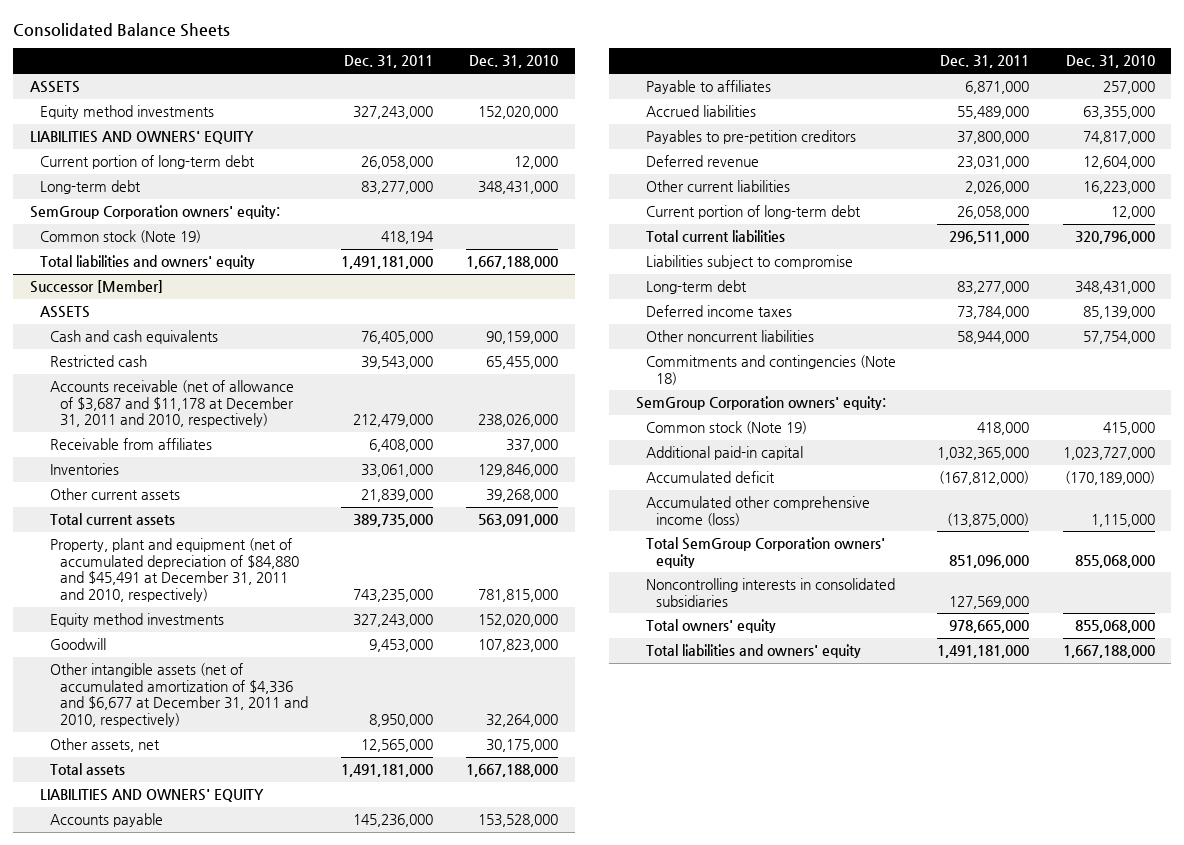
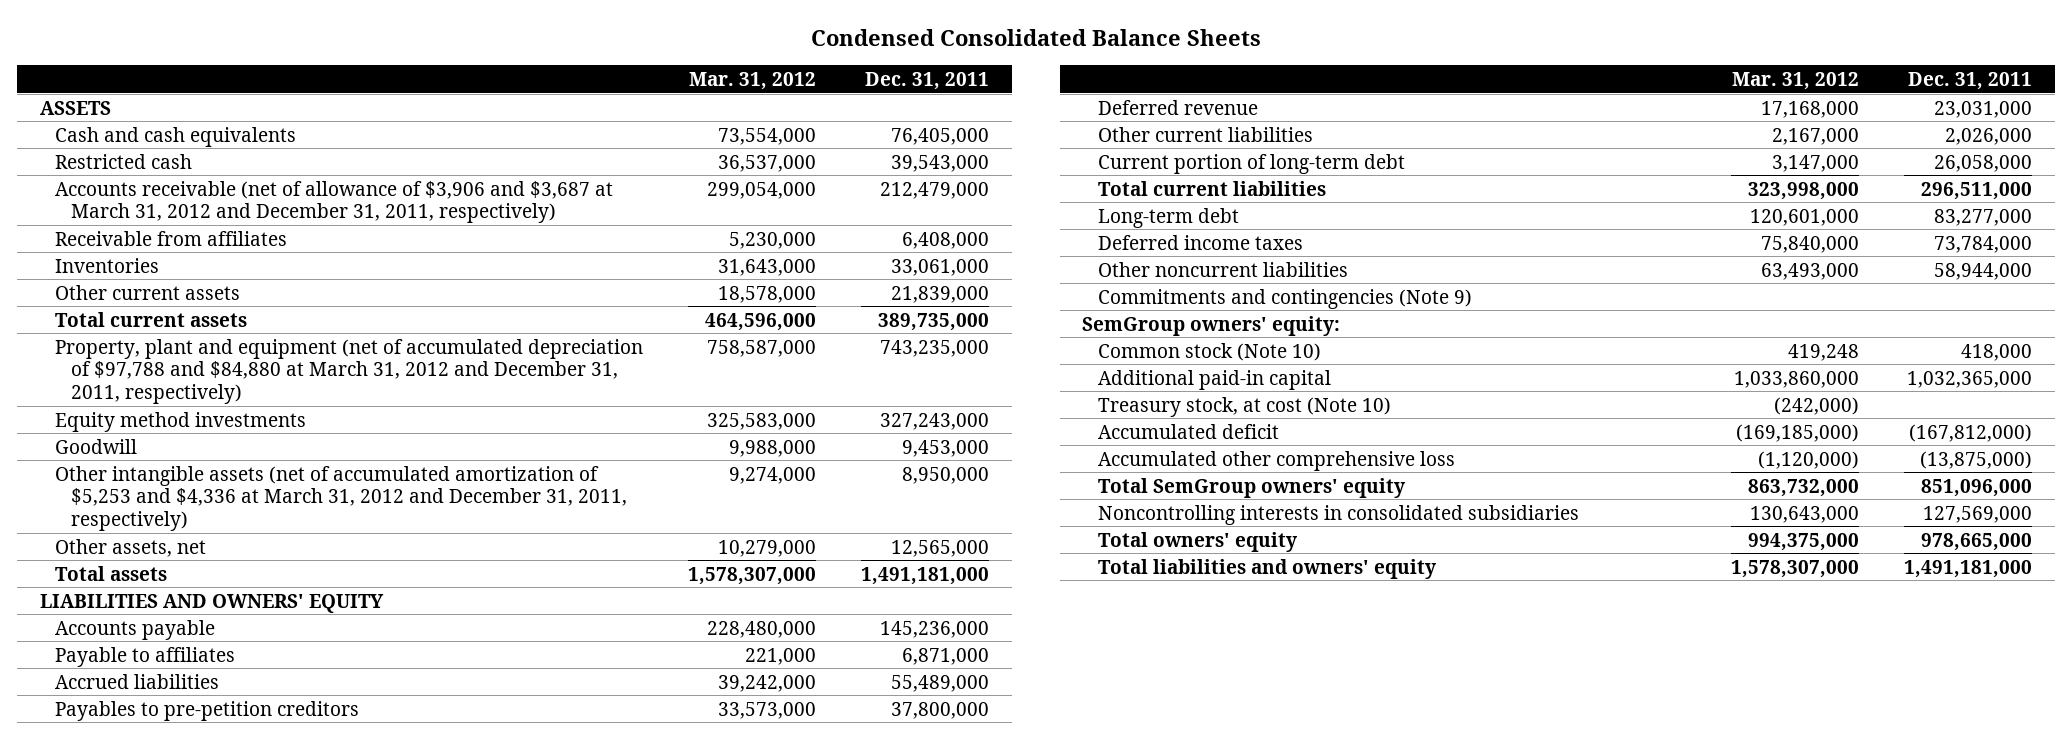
[13,22,231,37] Consolidated Balance Sheets -> [810,29,1261,47] Condensed Consolidated Balance Sheets
[469,55,559,69] Dec. 31, 2010 -> none
none -> [689,71,817,90] Mar. 31, 2012
[39,105,214,120] Equity method investments -> none
[29,131,254,145] LIABILITIES AND OWNERS' EQUITY -> none
[39,155,255,170] Current portion of long-term debt -> none
[39,180,141,195] Long-term debt -> none
[29,205,280,220] SemGroup Corporation owners' equity: -> none
[39,230,201,244] Common stock (Note 19) -> none
[39,255,255,270] Total liabilities and owners' equity -> none
[29,280,163,294] Successor [Member] -> none
[39,306,90,319] ASSETS -> none
[49,380,294,428] Accounts receivable (net of allowance of $3,687 and $11,178 at December 31, 2011 and 2010, respectively) -> [55,180,614,224] Accounts receivable (net of allowance of $3,906 and $3,687 at March 31, 2012 and December 31, 2011, respectively)
[49,538,299,602] Property, plant and equipment (net of accumulated depreciation of $84,880 and $45,491 at December 31, 2011 and 2010, respectively) -> [55,338,644,405] Property, plant and equipment (net of accumulated depreciation of $97,788 and $84,880 at March 31, 2012 and December 31, 2011, respectively)
[49,663,308,727] Other intangible assets (net of accumulated amortization of $4,336 and $6,677 at December 31, 2011 and 2010, respectively) -> [55,465,627,532] Other intangible assets (net of accumulated amortization of $5,253 and $4,336 at March 31, 2012 and December 31, 2011, respectively)
[645,255,853,270] Liabilities subject to compromise -> none
[645,355,896,385] Commitments and contingencies (Note 18) -> [1097,288,1472,309] Commitments and contingencies (Note 9)
[635,396,886,411] SemGroup Corporation owners' equity: -> [1082,315,1341,336] SemGroup owners' equity:
[645,421,807,435] Common stock (Note 19) -> [1097,342,1321,361] Common stock (Note 10)
none -> [1097,396,1391,417] Treasury stock, at cost (Note 10)
[645,496,870,526] Accumulated other comprehensive income (loss) -> [1097,450,1455,471] Accumulated other comprehensive loss
[645,537,885,568] Total SemGroup Corporation owners' equity -> [1097,477,1405,498] Total SemGroup owners' equity

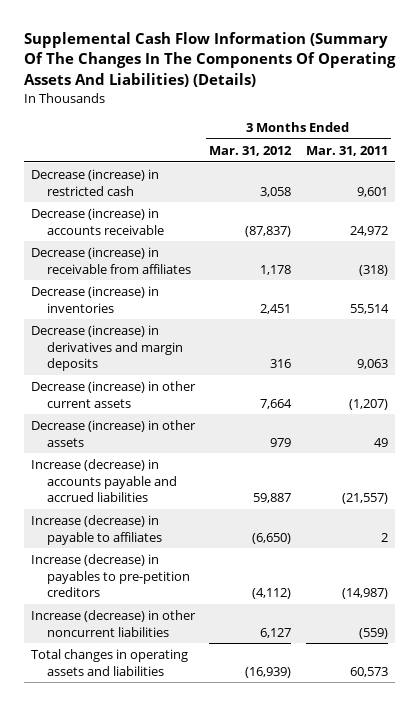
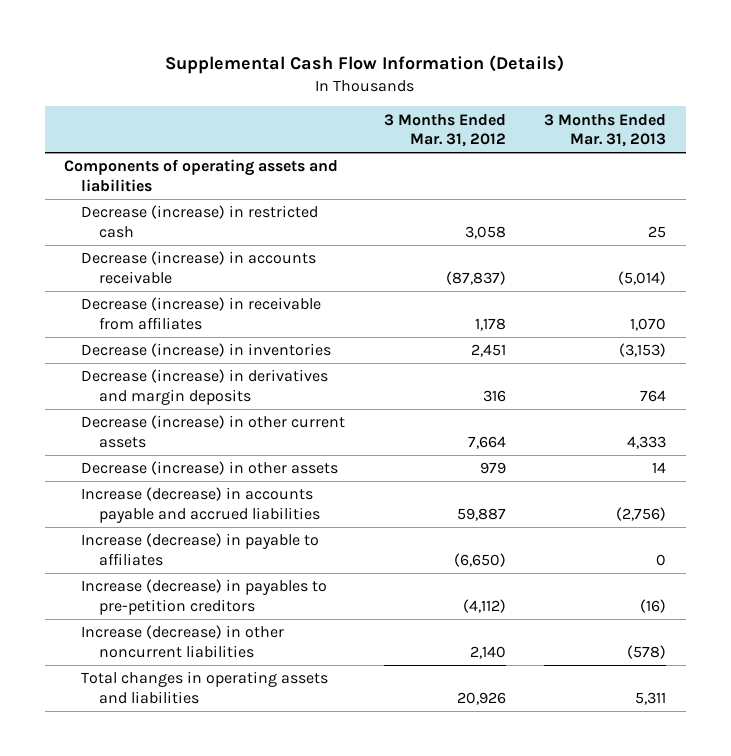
[23,32,396,87] Supplemental Cash Flow Information (Summary Of The Changes In The Components Of Operating Assets And Liabilities) (Details) -> [165,55,565,75] Supplemental Cash Flow Information (Details)
[305,145,388,156] Mar. 31, 2011 -> none
none -> [544,113,667,148] 3 Months Ended Mar. 31, 2013
none -> [64,159,339,192] Components of operating assets and liabilities
[260,627,292,638] 6,127 -> [469,645,506,659] 2,140
[245,666,292,678] (16,939) -> [456,691,506,705] 20,926

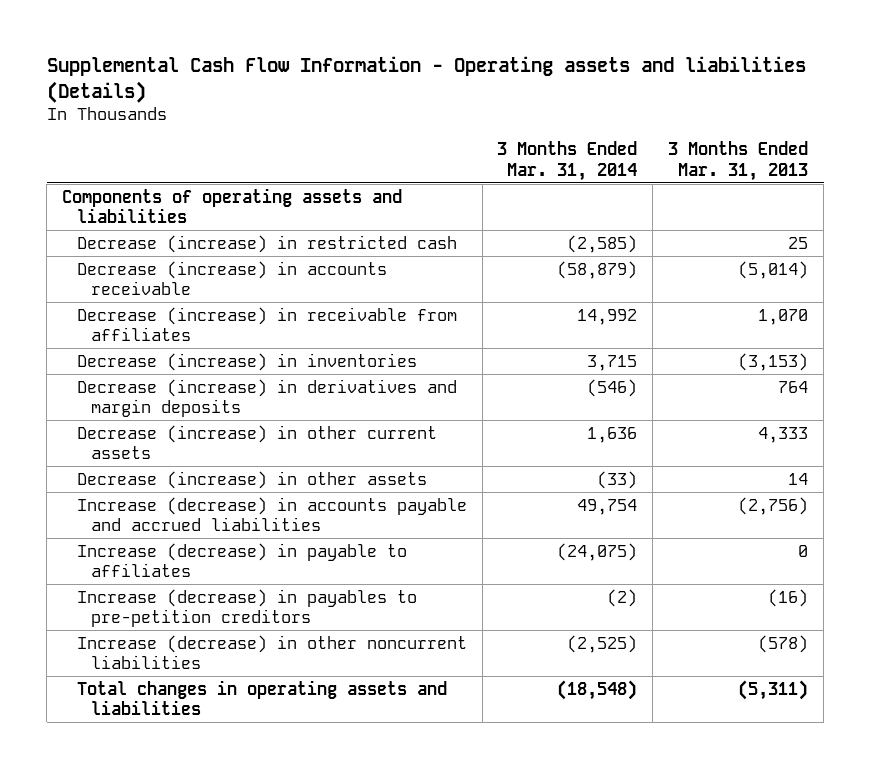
[165,55,565,75] Supplemental Cash Flow Information (Details) -> [46,56,806,103] Supplemental Cash Flow Information - Operating assets and liabilities (Details)
[383,113,506,148] 3 Months Ended Mar. 31, 2012 -> none
none -> [497,141,638,181] 3 Months Ended Mar. 31, 2014
[635,691,667,705] 5,311 -> [738,679,809,700] (5,311)

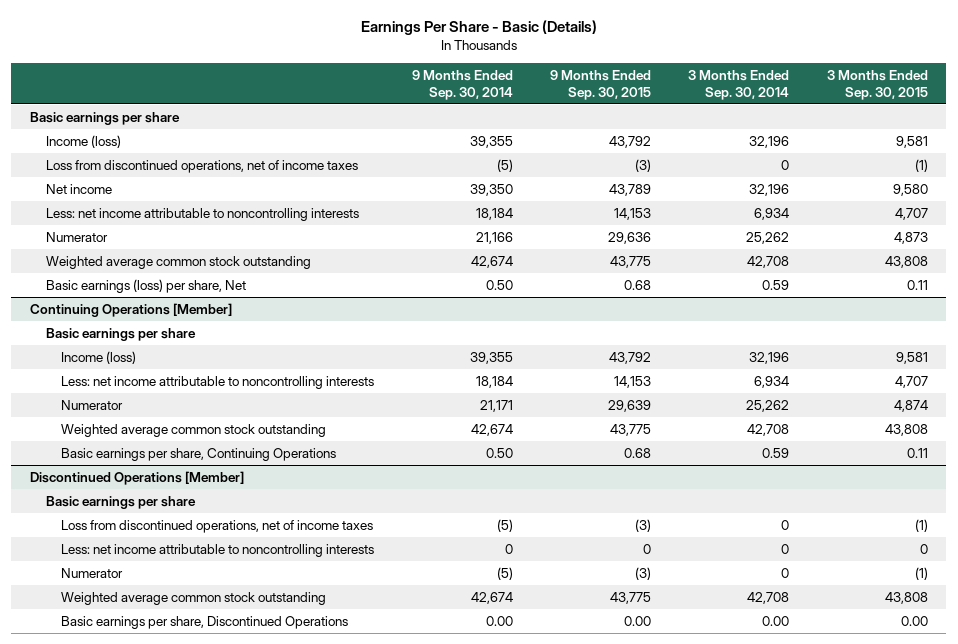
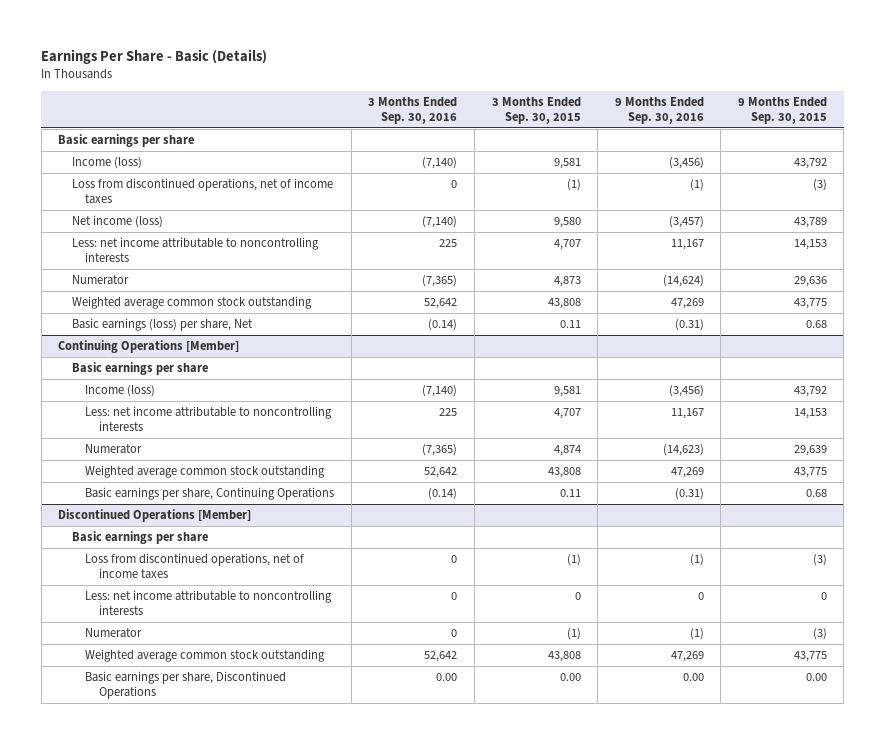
[411,69,513,100] 9 Months Ended Sep. 30, 2014 -> none
[688,69,790,100] 3 Months Ended Sep. 30, 2014 -> none
none -> [368,96,458,125] 3 Months Ended Sep. 30, 2016
none -> [614,96,704,125] 9 Months Ended Sep. 30, 2016
[45,183,112,194] Net income -> [71,215,163,229] Net income (loss)

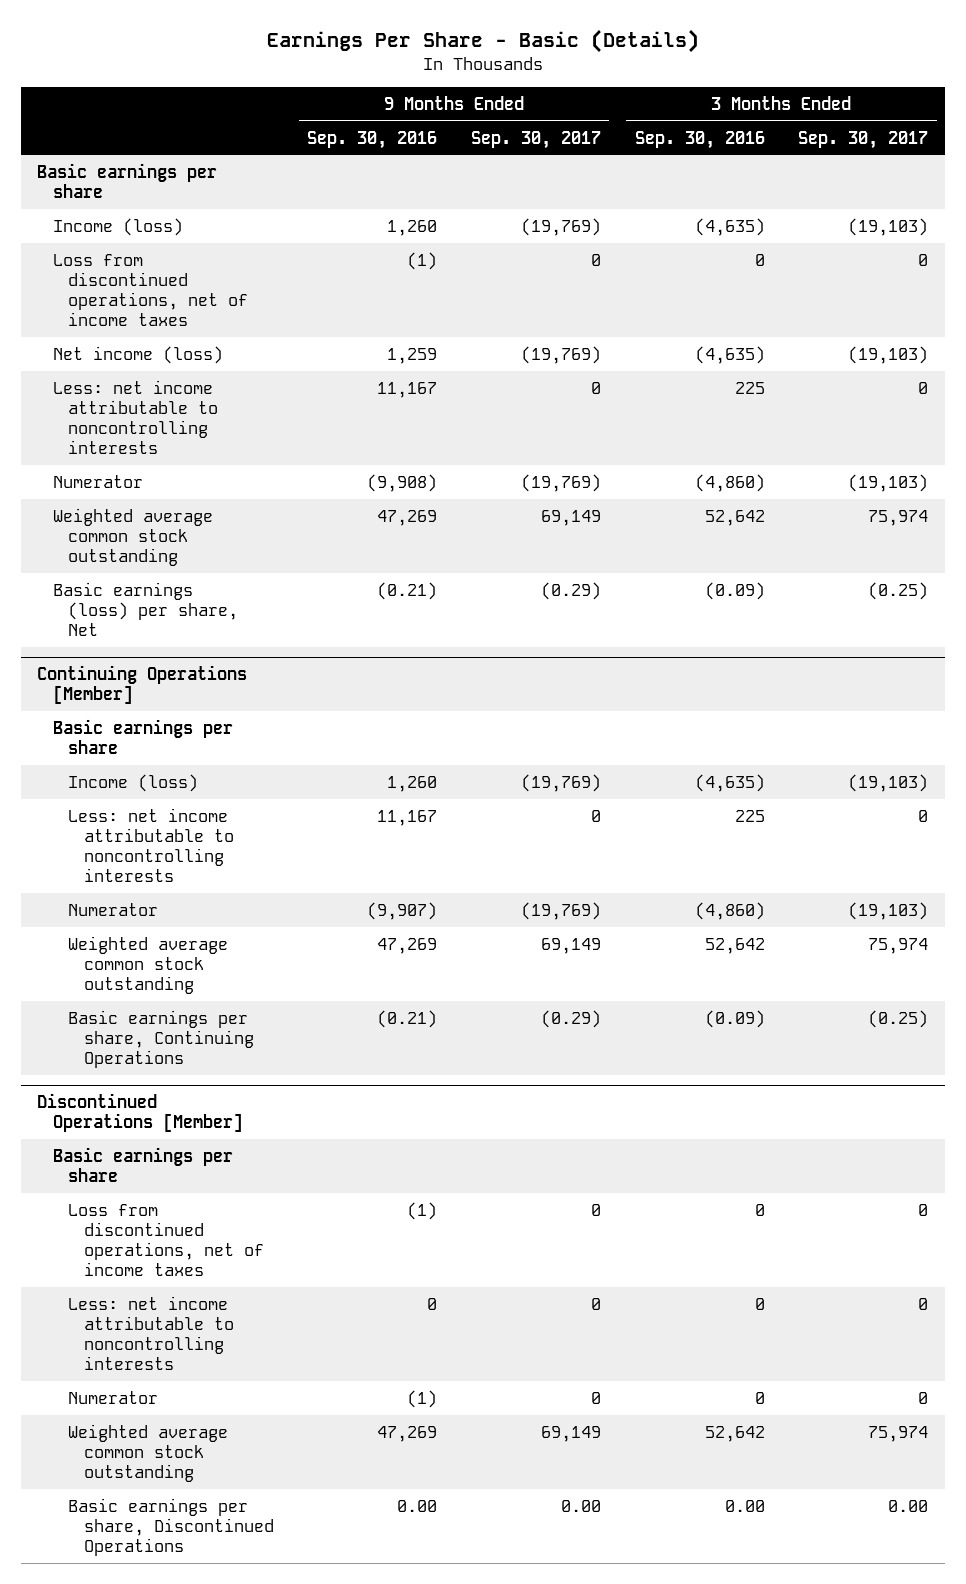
[491,96,581,125] 3 Months Ended Sep. 30, 2015 -> none
[737,96,827,125] 9 Months Ended Sep. 30, 2015 -> none
none -> [470,130,601,149] Sep. 30, 2017
none -> [798,130,929,149] Sep. 30, 2017
[422,157,458,170] (7,140) -> [694,217,765,236] (4,635)
[668,157,704,170] (3,456) -> [387,219,438,236] 1,260
[422,216,458,229] (7,140) -> [694,345,765,364] (4,635)
[668,216,704,229] (3,457) -> [387,347,438,364] 1,259
[422,275,458,288] (7,365) -> [694,473,765,492] (4,860)
[662,275,704,288] (14,624) -> [367,473,438,492] (9,908)
[428,319,458,332] (0.14) -> [704,581,765,600] (0.09)
[674,319,704,332] (0.31) -> [377,581,438,600] (0.21)
[422,385,458,398] (7,140) -> [694,773,765,792] (4,635)
[668,385,704,398] (3,456) -> [387,775,438,792] 1,260
[422,444,458,457] (7,365) -> [694,901,765,920] (4,860)
[662,444,704,457] (14,623) -> [367,901,438,920] (9,907)
[428,488,458,501] (0.14) -> [704,1009,765,1028] (0.09)
[674,488,704,501] (0.31) -> [377,1009,438,1028] (0.21)

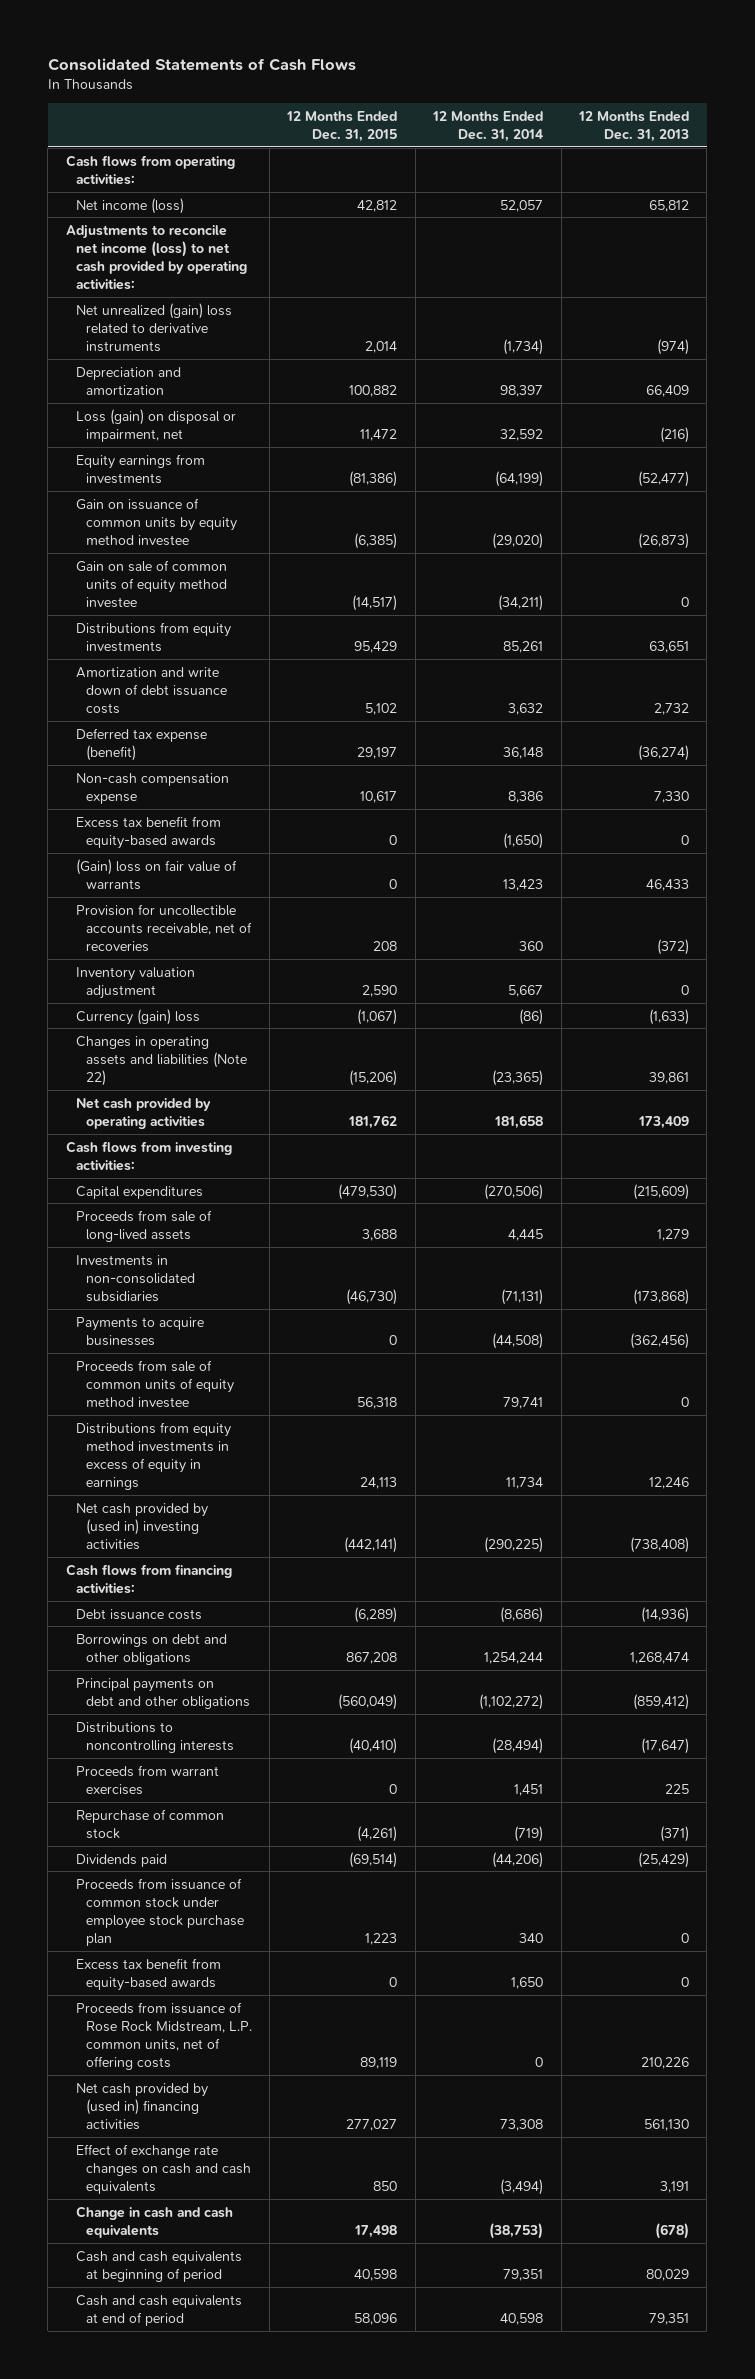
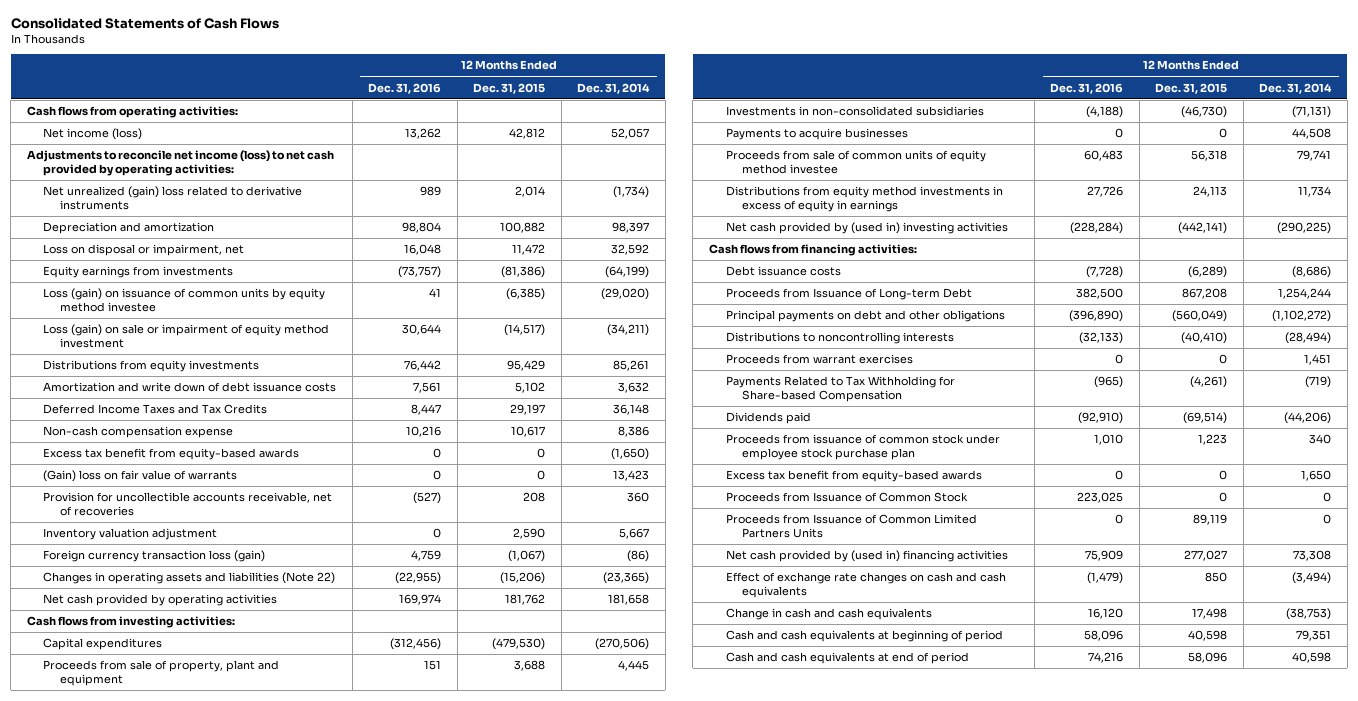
[578,110,690,142] 12 Months Ended Dec. 31, 2013 -> none
none -> [368,82,442,94] Dec. 31, 2016
[75,408,236,442] Loss (gain) on disposal or impairment, net -> [43,244,245,257] Loss on disposal or impairment, net
[75,497,237,546] Gain on issuance of common units by equity method investee -> [43,288,326,313] Loss (gain) on issuance of common units by equity method investee
[75,559,227,608] Gain on sale of common units of equity method investee -> [43,324,330,349] Loss (gain) on sale or impairment of equity method investment
[75,727,207,761] Deferred tax expense (benefit) -> [43,404,268,415] Deferred Income Taxes and Tax Credits
[75,1008,200,1025] Currency (gain) loss -> [43,550,266,563] Foreign currency transaction loss (gain)
[75,1209,212,1242] Proceeds from sale of long-lived assets -> [43,660,280,687] Proceeds from sale of property, plant and equipment
[492,1332,544,1349] (44,508) -> [1292,128,1332,140] 44,508
[75,1633,227,1665] Borrowings on debt and other obligations -> [725,288,972,301] Proceeds from Issuance of Long-term Debt
[75,1808,224,1839] Repurchase of common stock -> [725,376,955,403] Payments Related to Tax Withholding for Share-based Compensation
none -> [725,492,968,503] Proceeds from Issuance of Common Stock
[75,2001,252,2071] Proceeds from issuance of Rose Rock Midstream, L.P. common units, net of offering costs -> [725,514,977,539] Proceeds from Issuance of Common Limited Partners Units

